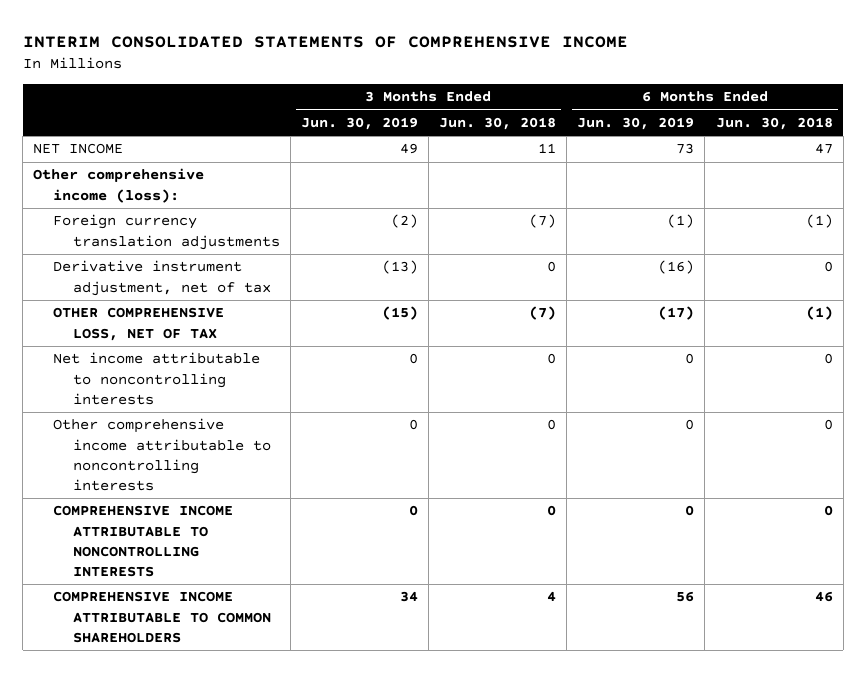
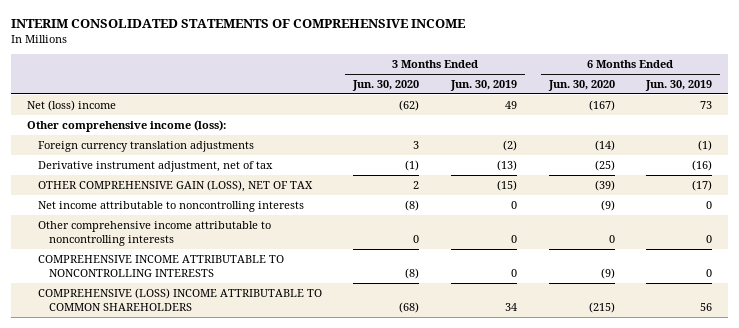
[439,116,557,130] Jun. 30, 2018 -> none
[715,116,833,130] Jun. 30, 2018 -> none
none -> [352,79,420,91] Jun. 30, 2020
none -> [547,79,615,91] Jun. 30, 2020
[33,143,124,155] NET INCOME -> [26,99,116,111] Net (loss) income
[53,307,225,341] OTHER COMPREHENSIVE LOSS, NET OF TAX -> [37,179,313,192] OTHER COMPREHENSIVE GAIN (LOSS), NET OF TAX
[53,591,271,643] COMPREHENSIVE INCOME ATTRIBUTABLE TO COMMON SHAREHOLDERS -> [37,287,322,312] COMPREHENSIVE (LOSS) INCOME ATTRIBUTABLE TO COMMON SHAREHOLDERS

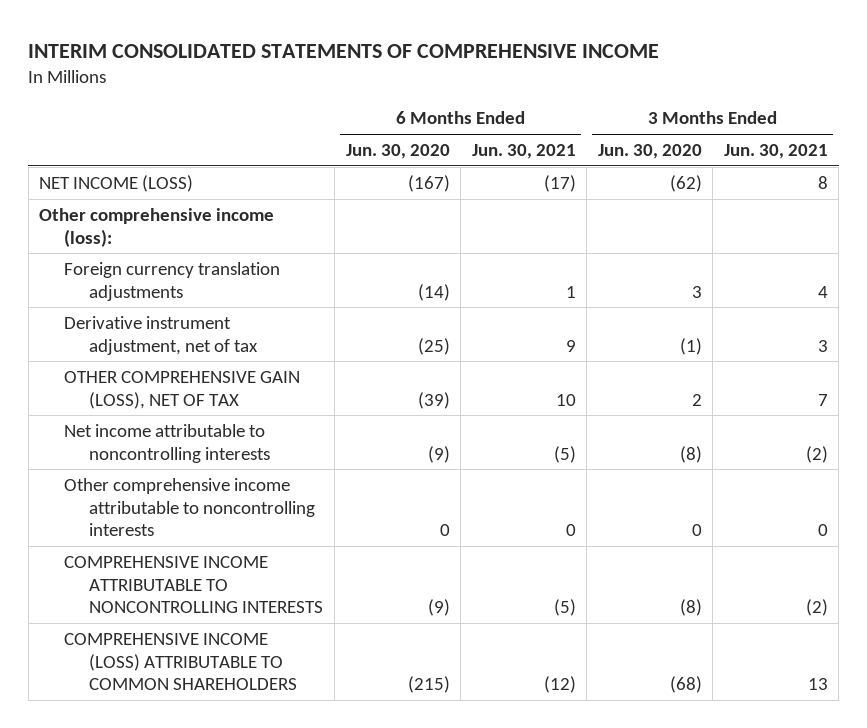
[449,79,517,91] Jun. 30, 2019 -> none
[645,79,713,91] Jun. 30, 2019 -> none
none -> [471,144,576,160] Jun. 30, 2021
none -> [723,144,828,160] Jun. 30, 2021
[26,99,116,111] Net (loss) income -> [39,175,194,193] NET INCOME (LOSS)
[37,287,322,312] COMPREHENSIVE (LOSS) INCOME ATTRIBUTABLE TO COMMON SHAREHOLDERS -> [64,633,298,691] COMPREHENSIVE INCOME (LOSS) ATTRIBUTABLE TO COMMON SHAREHOLDERS

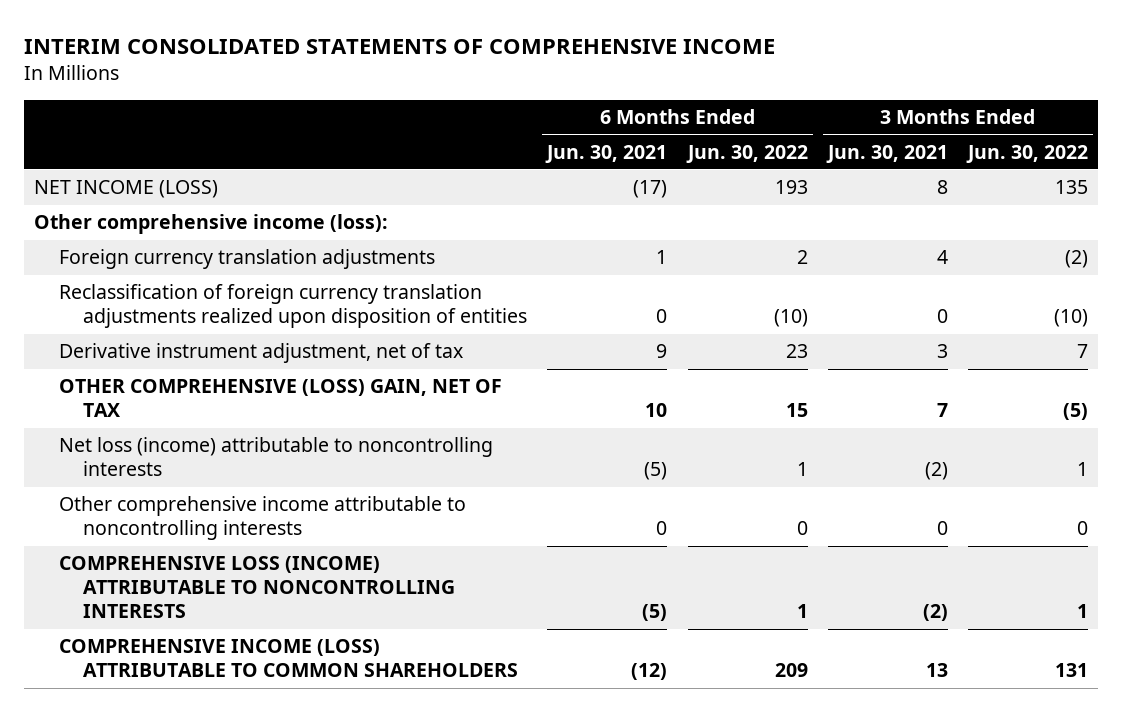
[345,144,450,160] Jun. 30, 2020 -> none
[597,144,702,160] Jun. 30, 2020 -> none
none -> [685,144,808,163] Jun. 30, 2022
none -> [966,144,1089,163] Jun. 30, 2022
none -> [58,284,528,329] Reclassification of foreign currency translation adjustments realized upon disposition of entities
[64,371,301,409] OTHER COMPREHENSIVE GAIN (LOSS), NET OF TAX -> [58,379,502,418] OTHER COMPREHENSIVE (LOSS) GAIN, NET OF TAX
[64,424,271,463] Net income attributable to noncontrolling interests -> [58,437,493,477] Net loss (income) attributable to noncontrolling interests
[64,556,324,614] COMPREHENSIVE INCOME ATTRIBUTABLE TO NONCONTROLLING INTERESTS -> [58,556,456,619] COMPREHENSIVE LOSS (INCOME) ATTRIBUTABLE TO NONCONTROLLING INTERESTS

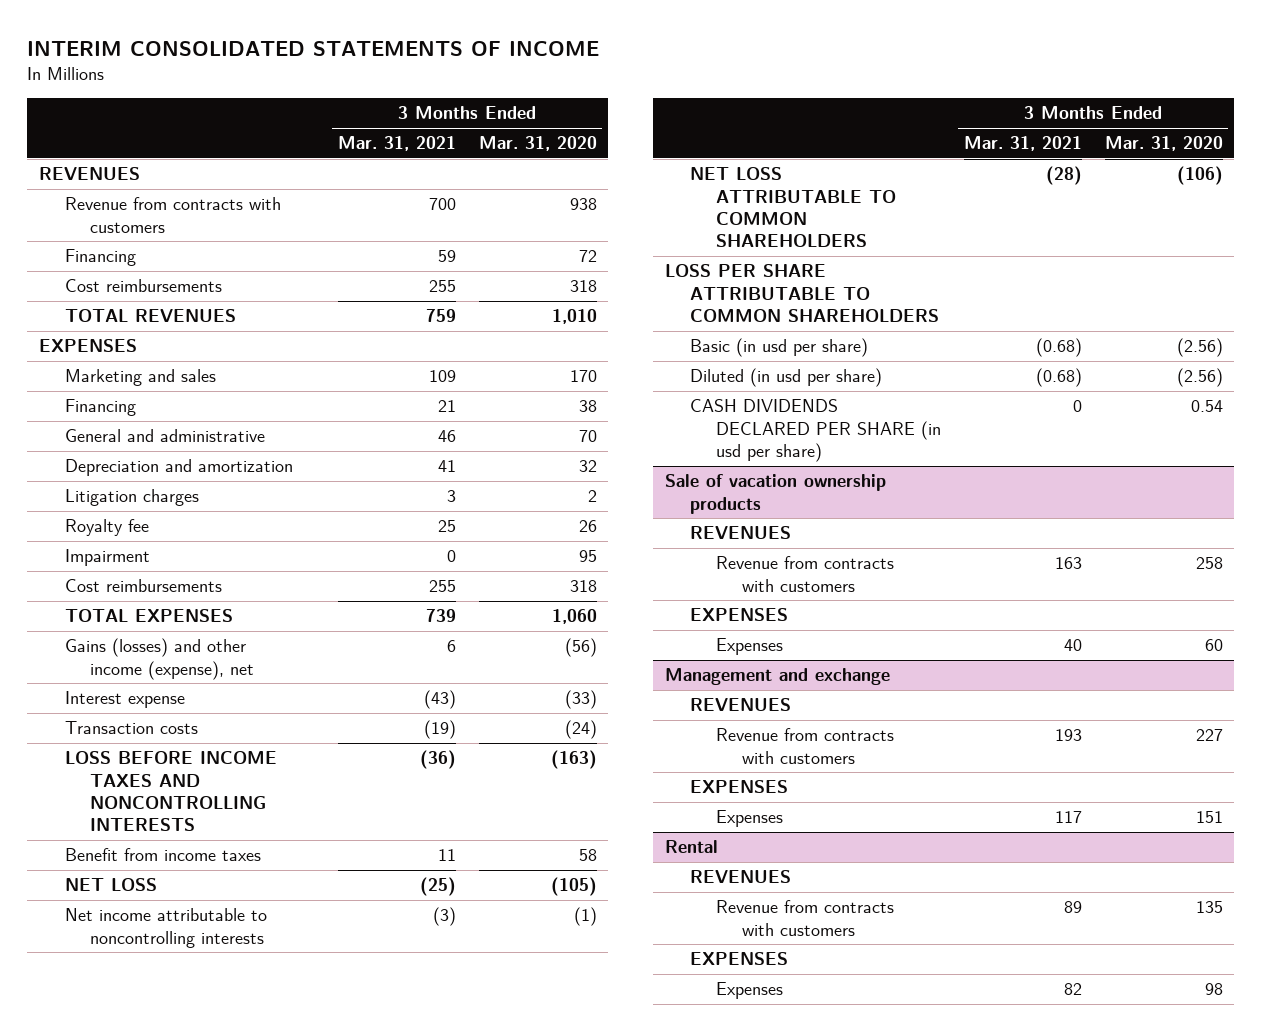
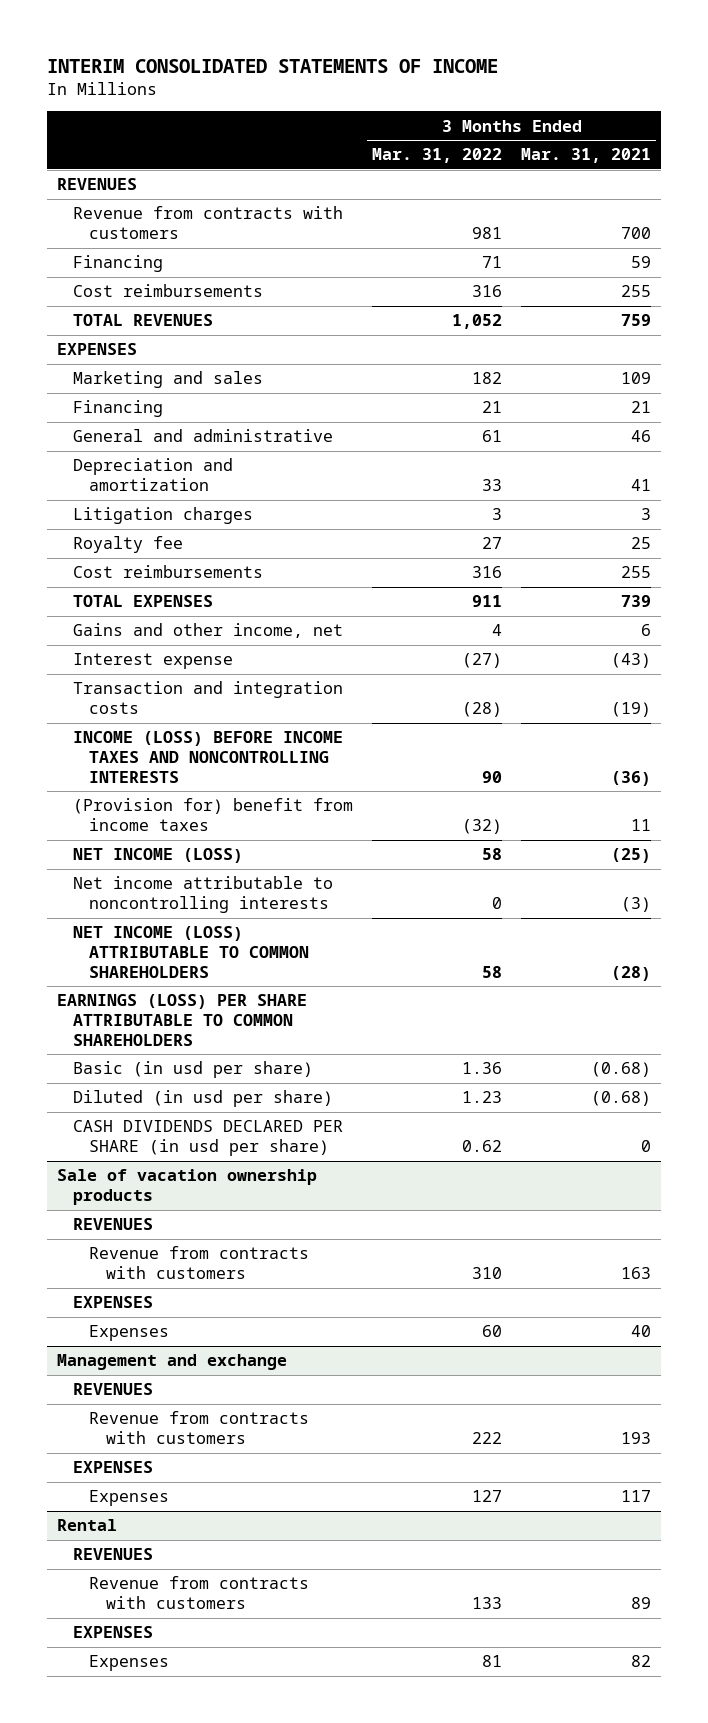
[478,136,597,152] Mar. 31, 2020 -> none
none -> [372,148,503,164] Mar. 31, 2022
[64,549,150,567] Impairment -> none
[64,638,255,680] Gains (losses) and other income (expense), net -> [72,623,343,639] Gains and other income, net
[64,721,198,735] Transaction costs -> [72,681,343,715] Transaction and integration costs
[64,751,277,832] LOSS BEFORE INCOME TAXES AND NONCONTROLLING INTERESTS -> [72,731,343,784] INCOME (LOSS) BEFORE INCOME TAXES AND NONCONTROLLING INTERESTS
[64,848,261,862] Benefit from income taxes -> [72,798,353,832] (Provision for) benefit from income taxes
[64,878,157,892] NET LOSS -> [72,848,243,864] NET INCOME (LOSS)
[690,167,897,248] NET LOSS ATTRIBUTABLE TO COMMON SHAREHOLDERS -> [72,926,310,979] NET INCOME (LOSS) ATTRIBUTABLE TO COMMON SHAREHOLDERS
[664,264,940,323] LOSS PER SHARE ATTRIBUTABLE TO COMMON SHAREHOLDERS -> [56,994,307,1047] EARNINGS (LOSS) PER SHARE ATTRIBUTABLE TO COMMON SHAREHOLDERS

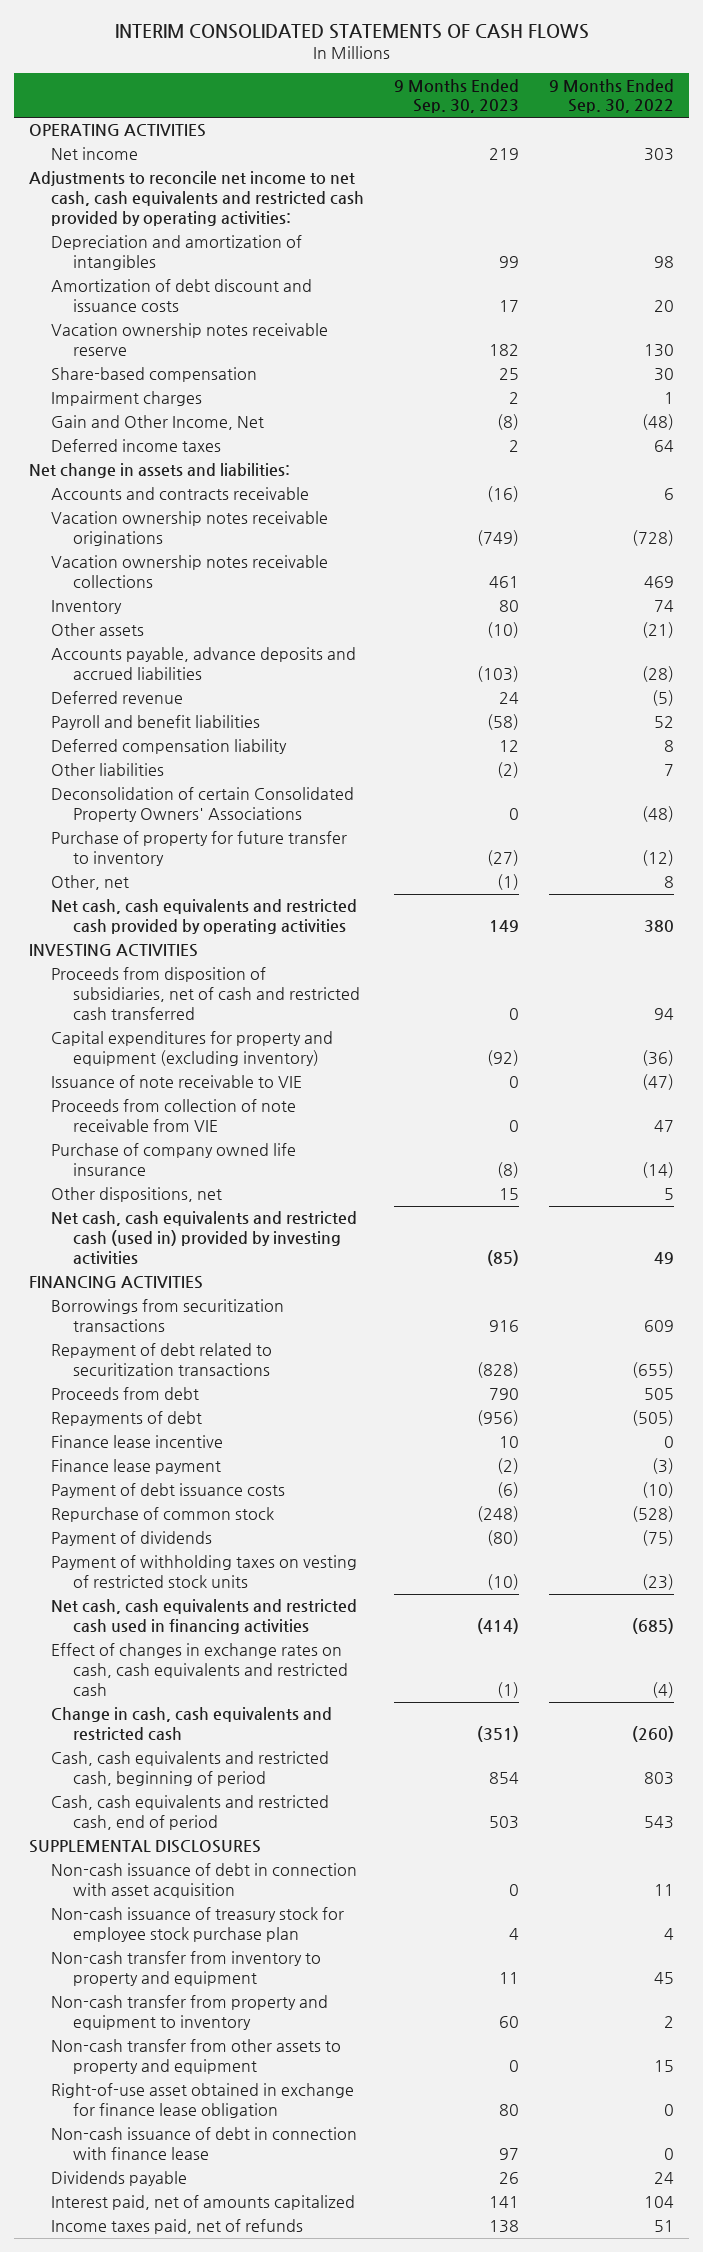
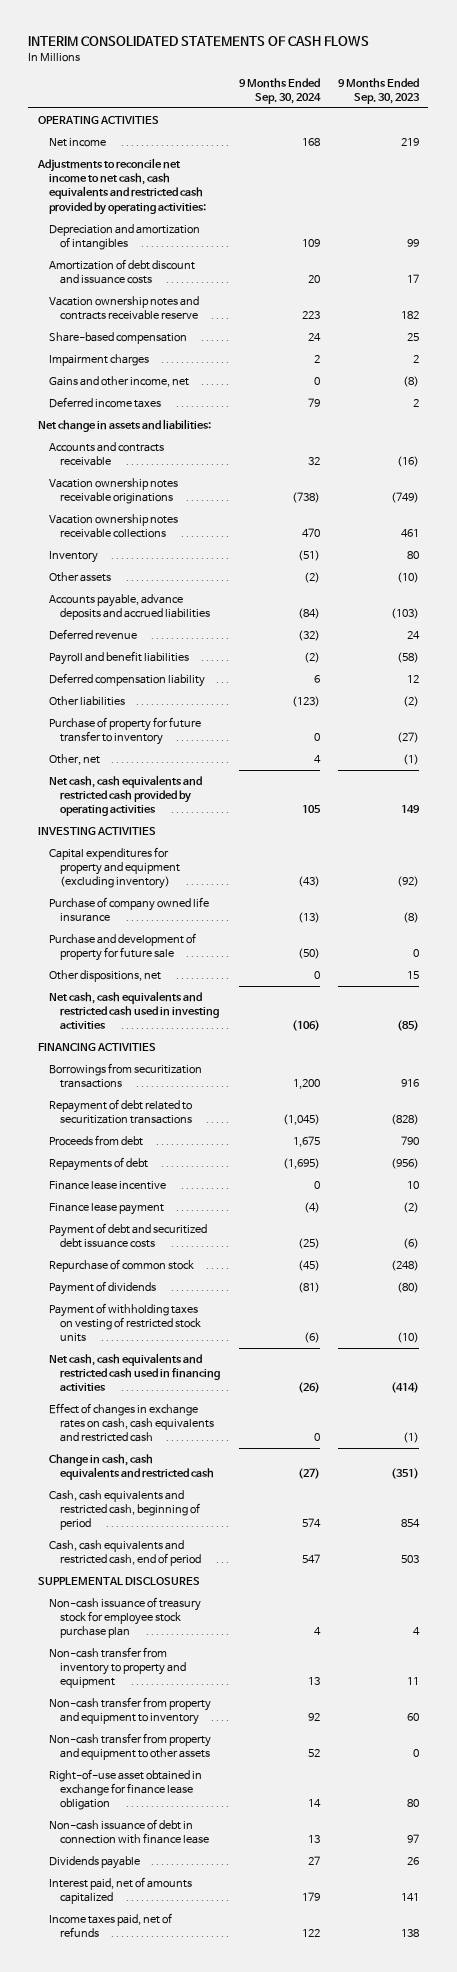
[549,78,675,114] 9 Months Ended Sep. 30, 2022 -> none
none -> [238,77,321,105] 9 Months Ended Sep. 30, 2024
[50,323,328,357] Vacation ownership notes receivable reserve -> [48,295,199,321] Vacation ownership notes and contracts receivable reserve
[50,415,264,431] Gain and Other Income, Net -> [48,375,189,387] Gains and other income, net
[50,787,354,823] Deconsolidation of certain Consolidated Property Owners' Associations -> none
[50,967,360,1020] Proceeds from disposition of subsidiaries, net of cash and restricted cash transferred -> none
[50,1075,302,1089] Issuance of note receivable to VIE -> none
[50,1099,296,1133] Proceeds from collection of note receivable from VIE -> none
none -> [48,932,196,962] Purchase and development of property for future sale
[50,1211,357,1265] Net cash, cash equivalents and restricted cash (used in) provided by investing activities -> [48,990,220,1030] Net cash, cash equivalents and restricted cash used in investing activities
[50,1483,285,1499] Payment of debt issuance costs -> [48,1222,207,1249] Payment of debt and securitized debt issuance costs
[50,1863,357,1899] Non-cash issuance of debt in connection with asset acquisition -> none
[50,2039,341,2075] Non-cash transfer from other assets to property and equipment -> [48,1732,211,1761] Non-cash transfer from property and equipment to other assets

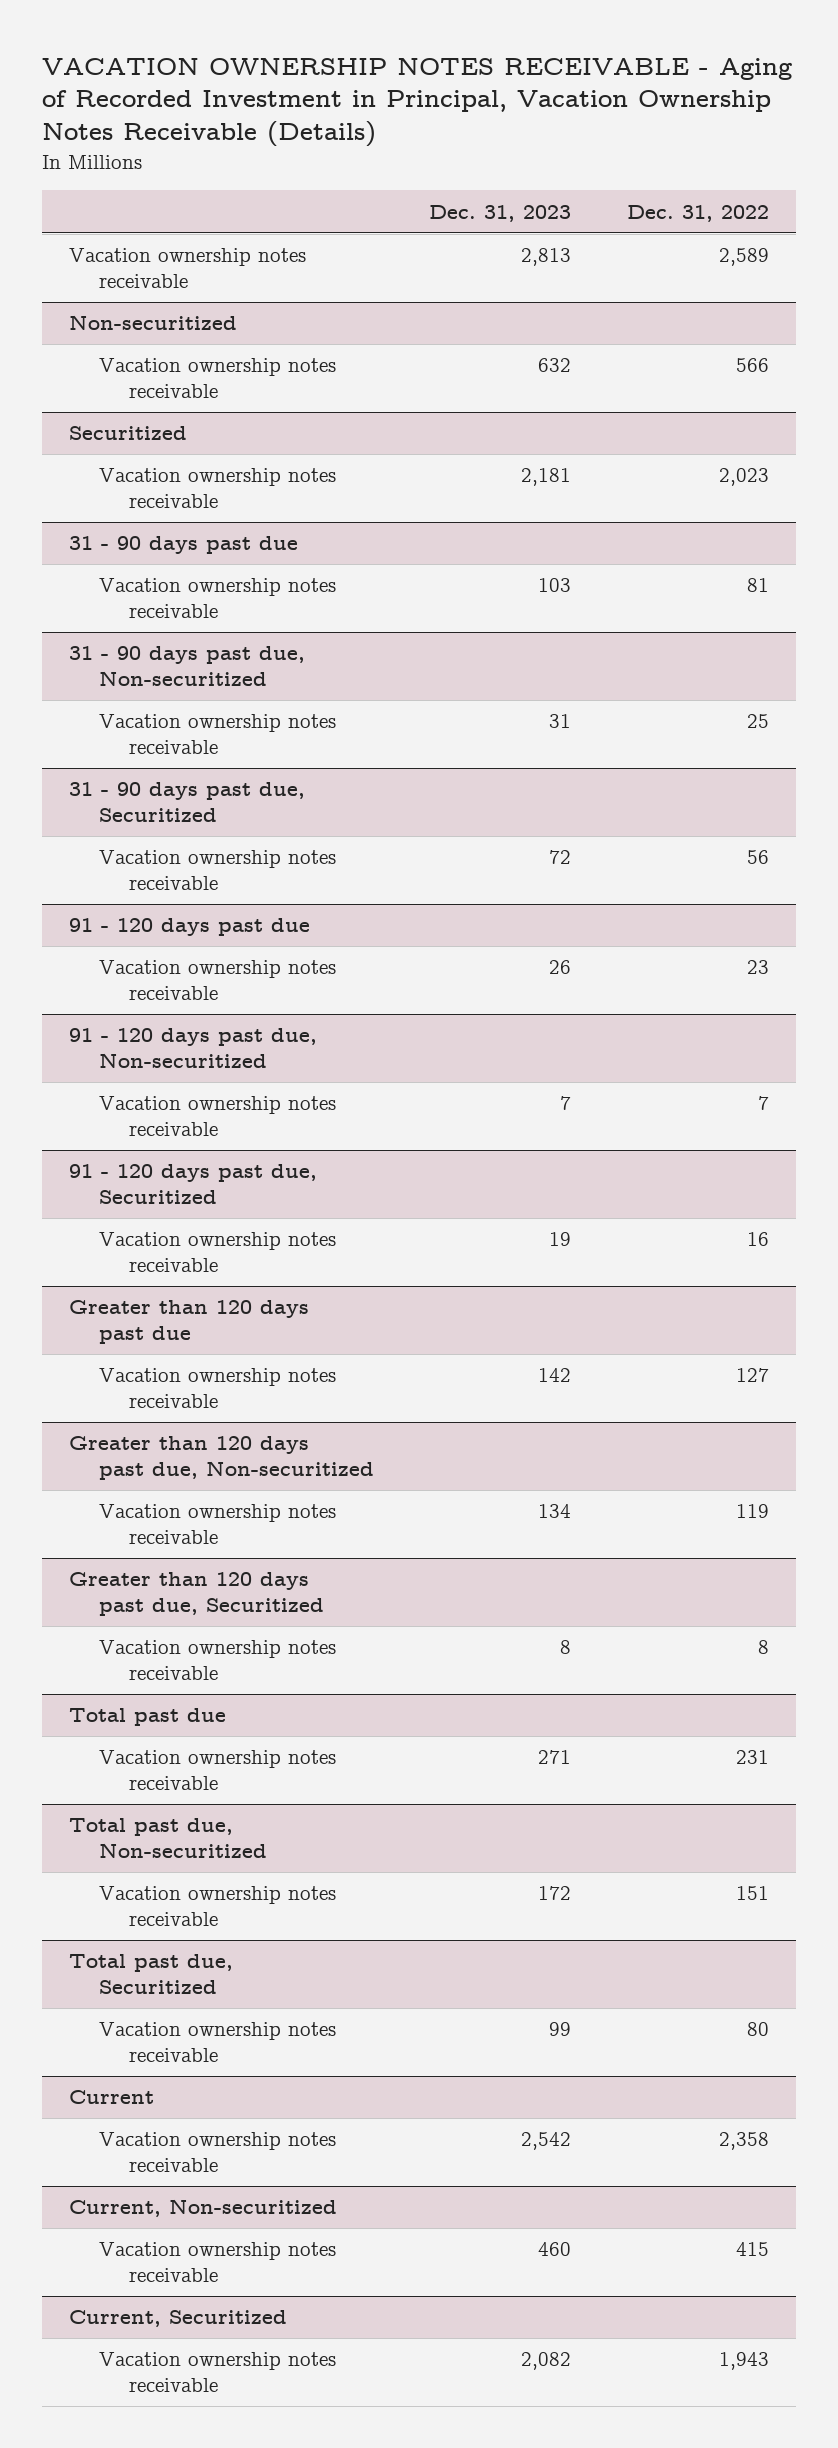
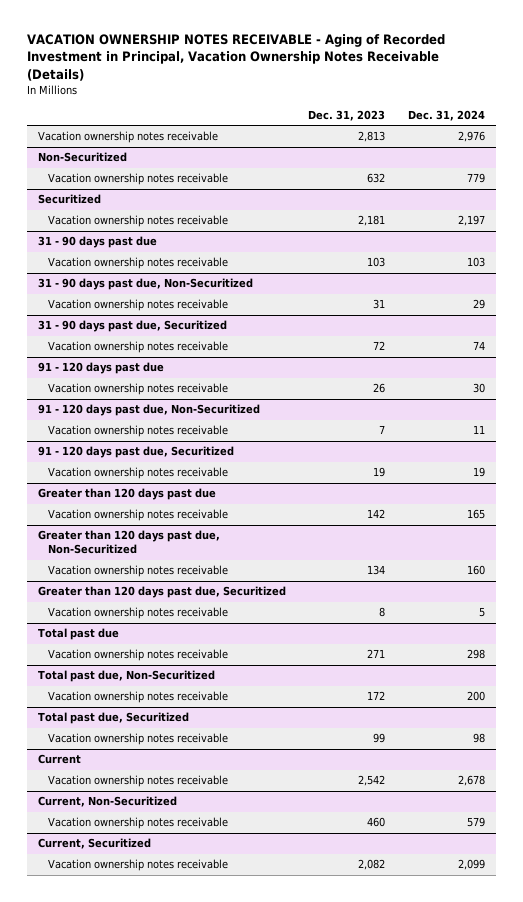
[626,204,769,222] Dec. 31, 2022 -> none
none -> [407,110,485,122] Dec. 31, 2024
[69,315,238,331] Non-securitized -> [37,152,127,163] Non-Securitized
[69,646,306,687] 31 - 90 days past due, Non-securitized -> [37,278,253,291] 31 - 90 days past due, Non-Securitized
[69,1028,318,1069] 91 - 120 days past due, Non-securitized -> [37,404,260,417] 91 - 120 days past due, Non-Securitized
[69,1436,375,1481] Greater than 120 days past due, Non-securitized -> [37,530,220,555] Greater than 120 days past due, Non-Securitized
[69,1818,268,1859] Total past due, Non-securitized -> [37,670,215,683] Total past due, Non-Securitized
[69,2199,338,2218] Current, Non-securitized -> [37,796,177,808] Current, Non-Securitized

